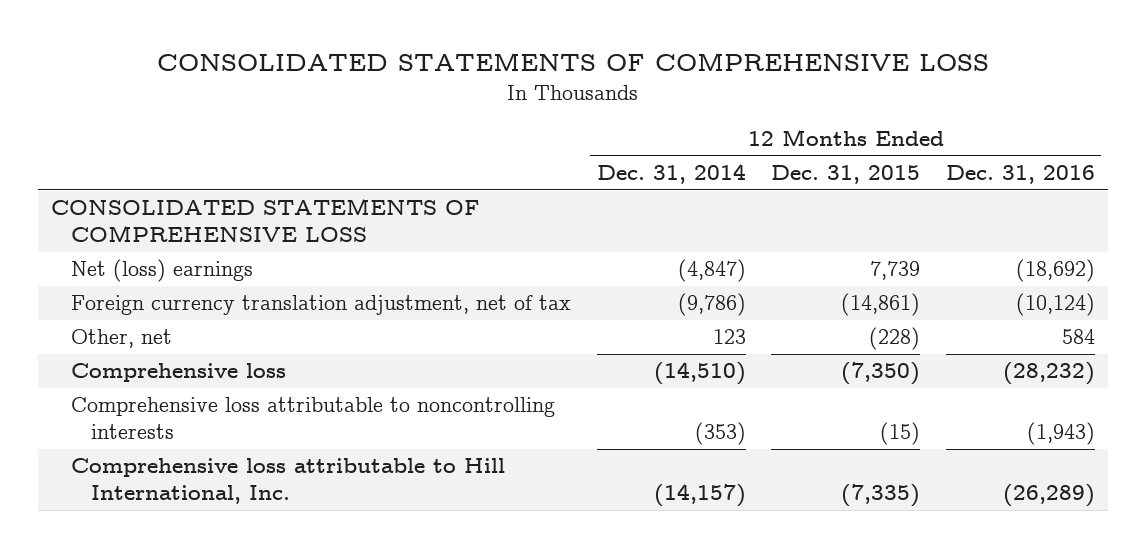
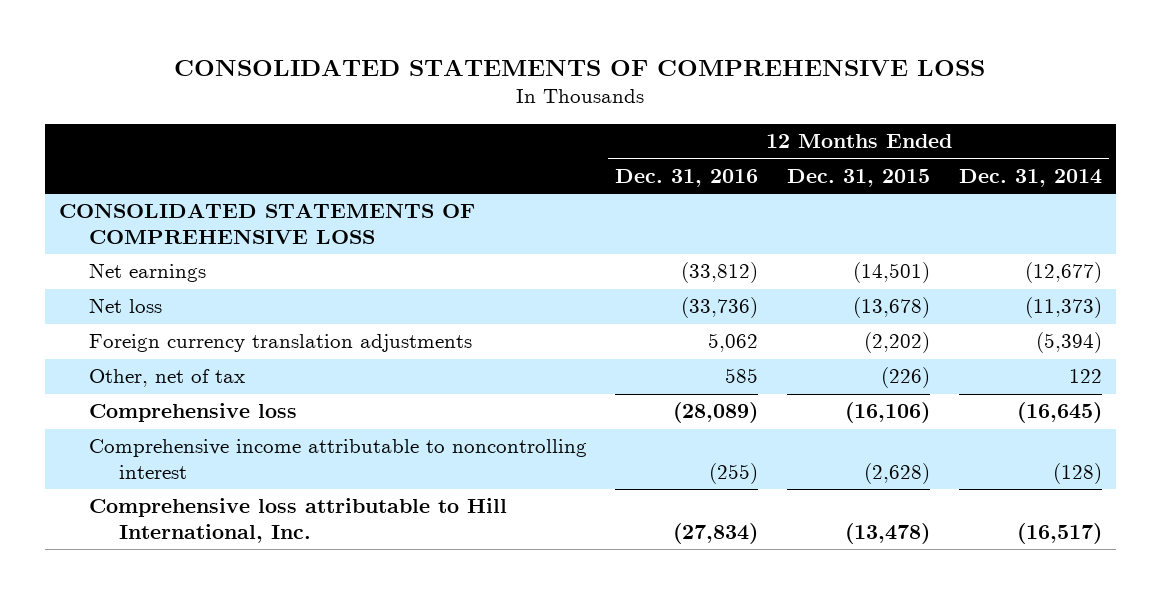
none -> [88,263,206,283] Net earnings
[70,259,253,283] Net (loss) earnings -> [88,298,162,314] Net loss
[677,259,746,283] (4,847) -> [1025,297,1103,319] (11,373)
[870,261,921,281] 7,739 -> [853,297,931,319] (13,678)
[1015,259,1095,283] (18,692) -> [681,297,759,319] (33,736)
[70,295,571,316] Foreign currency translation adjustment, net of tax -> [88,334,472,353] Foreign currency translation adjustments
[677,293,746,317] (9,786) -> [1036,332,1103,354] (5,394)
[841,293,921,317] (14,861) -> [864,332,931,354] (2,202)
[1015,293,1095,317] (10,124) -> [708,333,759,353] 5,062
[70,329,172,349] Other, net -> [88,369,245,388] Other, net of tax
[712,329,746,345] 123 -> [1069,369,1103,384] 122
[869,327,921,351] (228) -> [881,367,931,389] (226)
[1061,329,1095,345] 584 -> [725,368,759,384] 585
[653,362,746,386] (14,510) -> [1017,402,1103,424] (16,645)
[841,362,921,386] (7,350) -> [845,402,931,424] (16,106)
[1002,362,1095,386] (28,232) -> [673,402,759,424] (28,089)
[70,397,555,440] Comprehensive loss attributable to noncontrolling interests -> [88,439,587,479] Comprehensive income attributable to noncontrolling interest
[694,422,746,446] (353) -> [1053,462,1103,484] (128)
[880,422,921,446] (15) -> [864,462,931,484] (2,628)
[1026,422,1095,446] (1,943) -> [709,462,759,484] (255)
[653,484,746,508] (14,157) -> [1017,522,1103,544] (16,517)
[841,484,921,508] (7,335) -> [845,522,931,544] (13,478)
[1002,484,1095,508] (26,289) -> [673,522,759,544] (27,834)

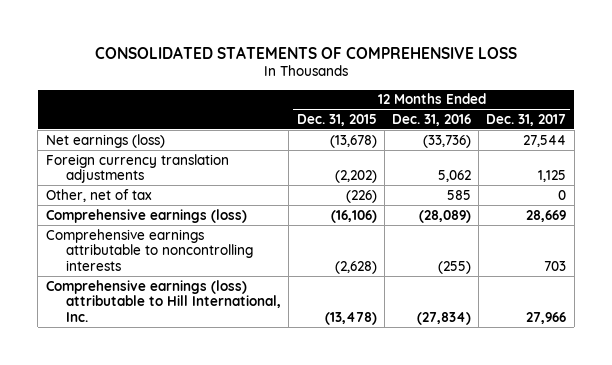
[959,169,1103,188] Dec. 31, 2014 -> none
none -> [486,113,567,126] Dec. 31, 2017
[58,203,475,244] CONSOLIDATED STATEMENTS OF COMPREHENSIVE LOSS -> none
[88,263,206,283] Net earnings -> none
[88,298,162,314] Net loss -> [45,133,165,148] Net earnings (loss)
[88,403,297,423] Comprehensive loss -> [45,208,247,223] Comprehensive earnings (loss)
[88,439,587,479] Comprehensive income attributable to noncontrolling interest -> [45,228,254,271] Comprehensive earnings attributable to noncontrolling interests
[88,498,507,543] Comprehensive loss attributable to Hill International, Inc. -> [45,279,282,322] Comprehensive earnings (loss) attributable to Hill International, Inc.

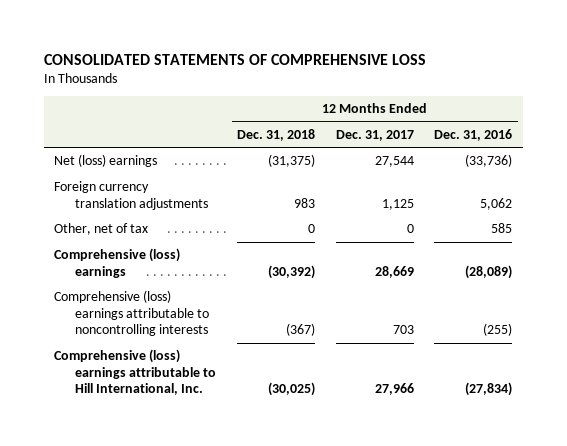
[296,113,377,126] Dec. 31, 2015 -> none
none -> [237,128,316,141] Dec. 31, 2018
[45,133,165,148] Net earnings (loss) -> [54,154,158,168] Net (loss) earnings
[45,208,247,223] Comprehensive earnings (loss) -> [54,248,181,278] Comprehensive (loss) earnings
[45,228,254,271] Comprehensive earnings attributable to noncontrolling interests -> [54,290,210,337] Comprehensive (loss) earnings attributable to noncontrolling interests
[45,279,282,322] Comprehensive earnings (loss) attributable to Hill International, Inc. -> [54,349,217,396] Comprehensive (loss) earnings attributable to Hill International, Inc.

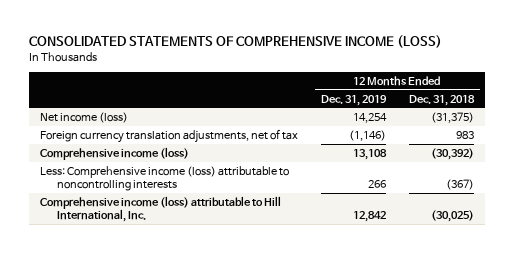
[43,53,426,65] CONSOLIDATED STATEMENTS OF COMPREHENSIVE LOSS -> [28,35,442,49] CONSOLIDATED STATEMENTS OF COMPREHENSIVE INCOME (LOSS)
[335,129,414,141] Dec. 31, 2017 -> none
[434,128,513,141] Dec. 31, 2016 -> none
none -> [321,94,388,106] Dec. 31, 2019
[54,223,149,236] Other, net of tax -> none
[54,154,158,168] Net (loss) earnings -> [40,111,129,123] Net income (loss)
[54,181,209,210] Foreign currency translation adjustments -> [40,128,299,143] Foreign currency translation adjustments, net of tax
[54,248,181,278] Comprehensive (loss) earnings -> [40,146,190,160] Comprehensive income (loss)
[54,290,210,337] Comprehensive (loss) earnings attributable to noncontrolling interests -> [40,165,290,192] Less: Comprehensive income (loss) attributable to noncontrolling interests
[54,349,217,396] Comprehensive (loss) earnings attributable to Hill International, Inc. -> [40,195,282,223] Comprehensive income (loss) attributable to Hill International, Inc.

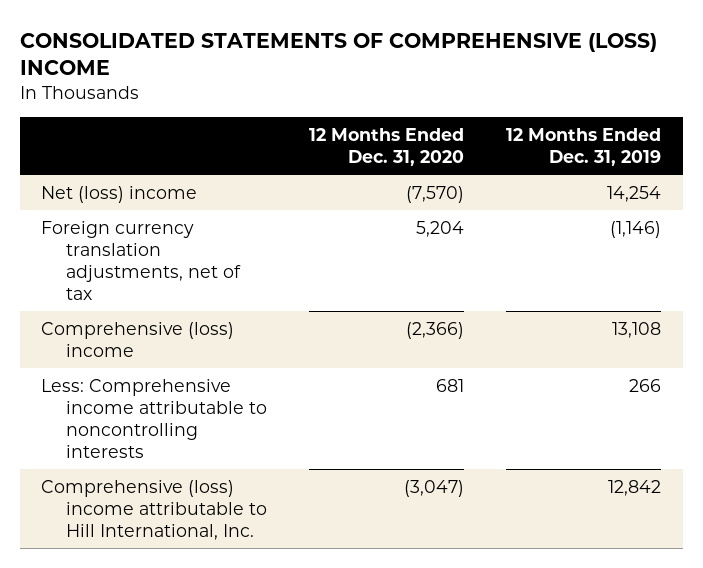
[28,35,442,49] CONSOLIDATED STATEMENTS OF COMPREHENSIVE INCOME (LOSS) -> [20,32,658,76] CONSOLIDATED STATEMENTS OF COMPREHENSIVE (LOSS) INCOME
[408,94,475,106] Dec. 31, 2018 -> none
none -> [309,127,465,166] 12 Months Ended Dec. 31, 2020
[40,111,129,123] Net income (loss) -> [41,185,198,203] Net (loss) income
[40,146,190,160] Comprehensive income (loss) -> [41,321,235,357] Comprehensive (loss) income
[40,165,290,192] Less: Comprehensive income (loss) attributable to noncontrolling interests -> [41,378,268,458] Less: Comprehensive income attributable to noncontrolling interests
[40,195,282,223] Comprehensive income (loss) attributable to Hill International, Inc. -> [41,479,268,540] Comprehensive (loss) income attributable to Hill International, Inc.

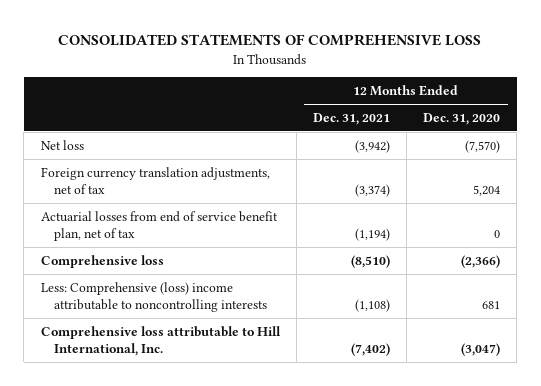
[20,32,658,76] CONSOLIDATED STATEMENTS OF COMPREHENSIVE (LOSS) INCOME -> [58,34,482,47] CONSOLIDATED STATEMENTS OF COMPREHENSIVE LOSS
[506,127,662,166] 12 Months Ended Dec. 31, 2019 -> none
none -> [312,112,390,125] Dec. 31, 2021
[41,185,198,203] Net (loss) income -> [40,139,84,150] Net loss
none -> [40,210,278,241] Actuarial losses from end of service benefit plan, net of tax
[41,321,235,357] Comprehensive (loss) income -> [40,254,164,268] Comprehensive loss
[41,378,268,458] Less: Comprehensive income attributable to noncontrolling interests -> [40,281,268,312] Less: Comprehensive (loss) income attributable to noncontrolling interests
[41,479,268,540] Comprehensive (loss) income attributable to Hill International, Inc. -> [40,325,281,356] Comprehensive loss attributable to Hill International, Inc.

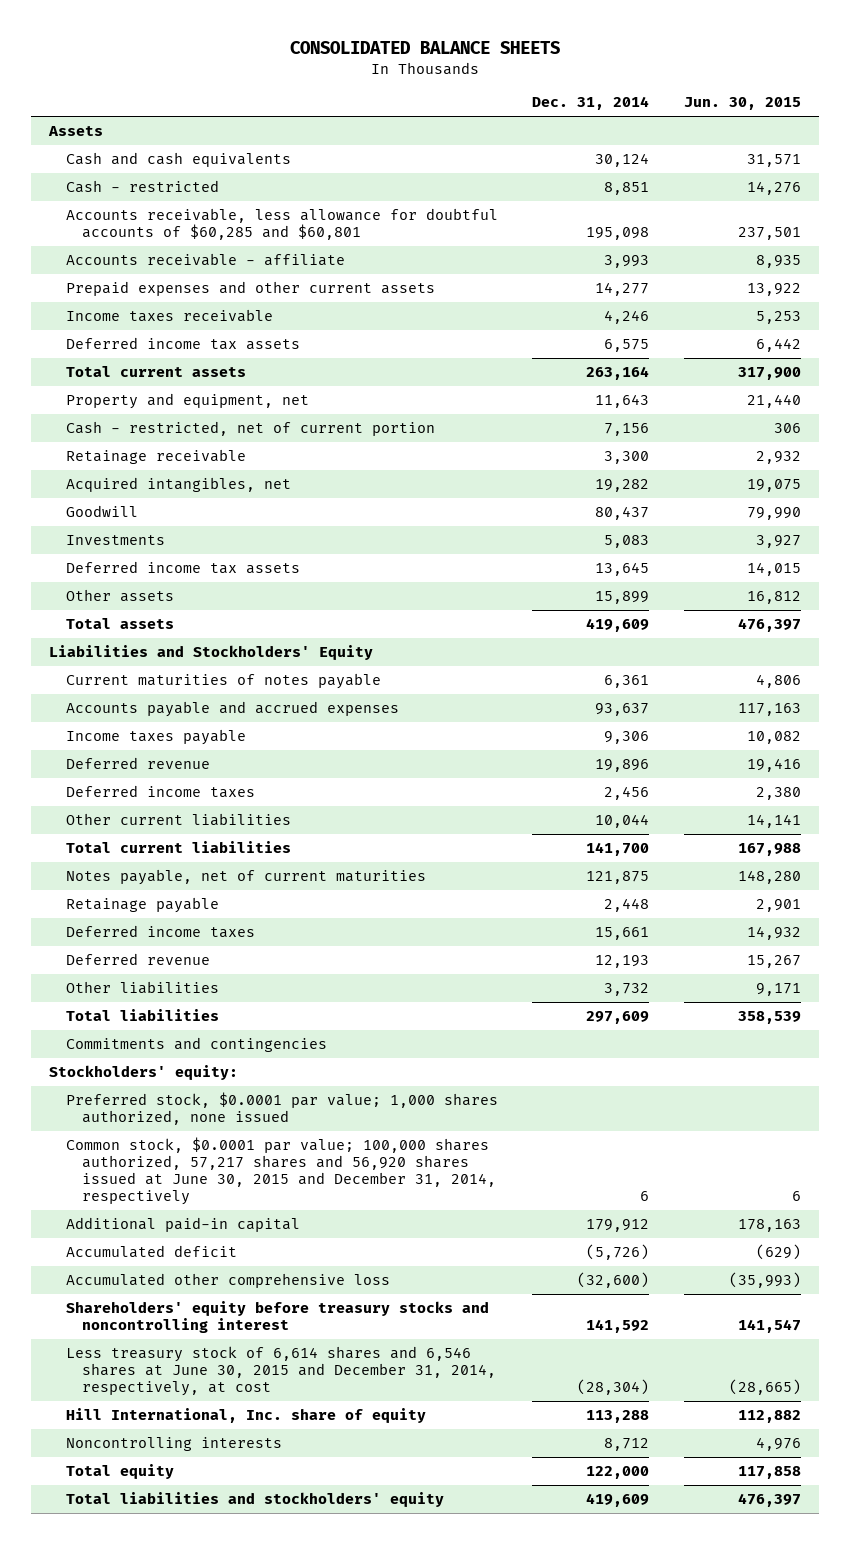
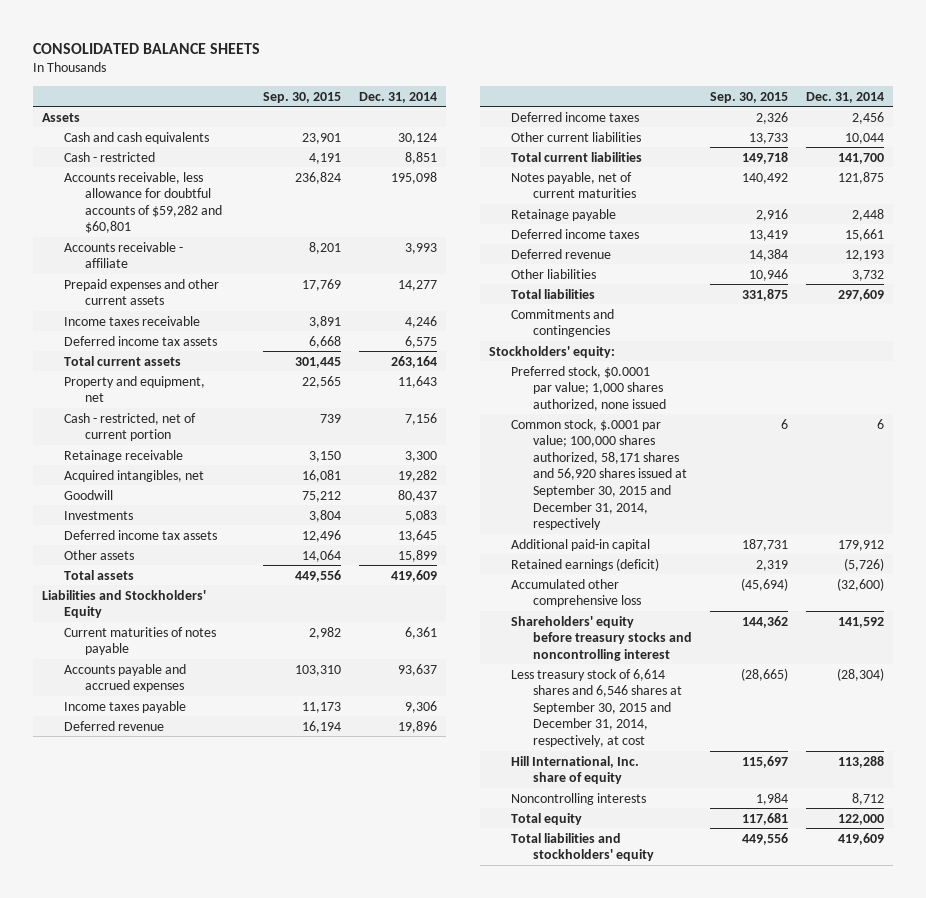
[684,97,802,111] Jun. 30, 2015 -> none
none -> [262,91,341,103] Sep. 30, 2015
[65,208,498,240] Accounts receivable, less allowance for doubtful accounts of $60,285 and $60,801 -> [63,171,223,234] Accounts receivable, less allowance for doubtful accounts of $59,282 and $60,801
[65,1137,497,1205] Common stock, $0.0001 par value; 100,000 shares authorized, 57,217 shares and 56,920 shares issued at June 30, 2015 and December 31, 2014, respectively -> [510,418,687,531] Common stock, $.0001 par value; 100,000 shares authorized, 58,171 shares and 56,920 shares issued at September 30, 2015 and December 31, 2014, respectively
[65,1245,237,1259] Accumulated deficit -> [510,557,659,571] Retained earnings (deficit)
[65,1346,497,1396] Less treasury stock of 6,614 shares and 6,546 shares at June 30, 2015 and December 31, 2014, respectively, at cost -> [510,668,682,748] Less treasury stock of 6,614 shares and 6,546 shares at September 30, 2015 and December 31, 2014, respectively, at cost

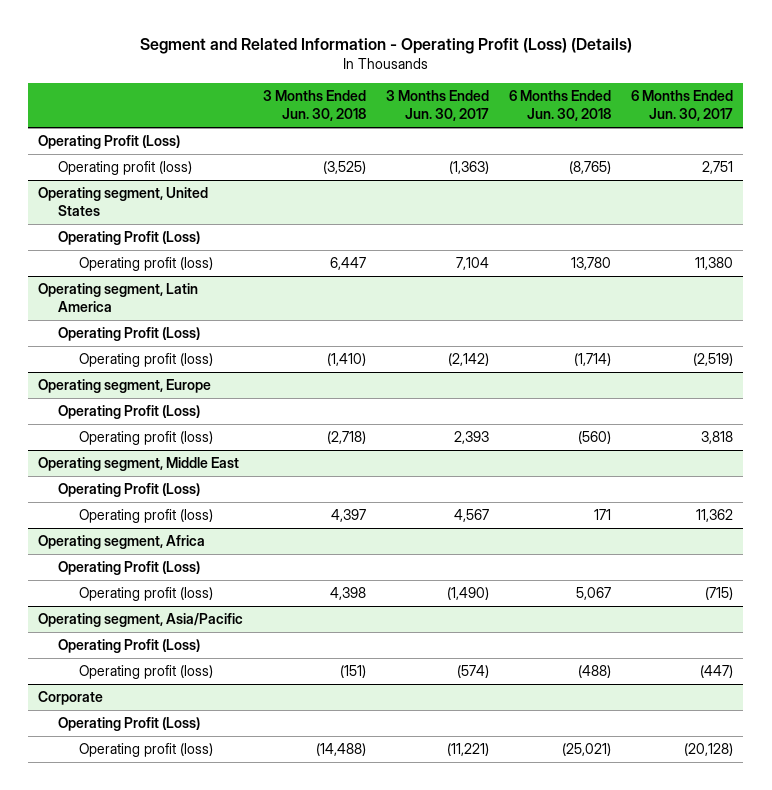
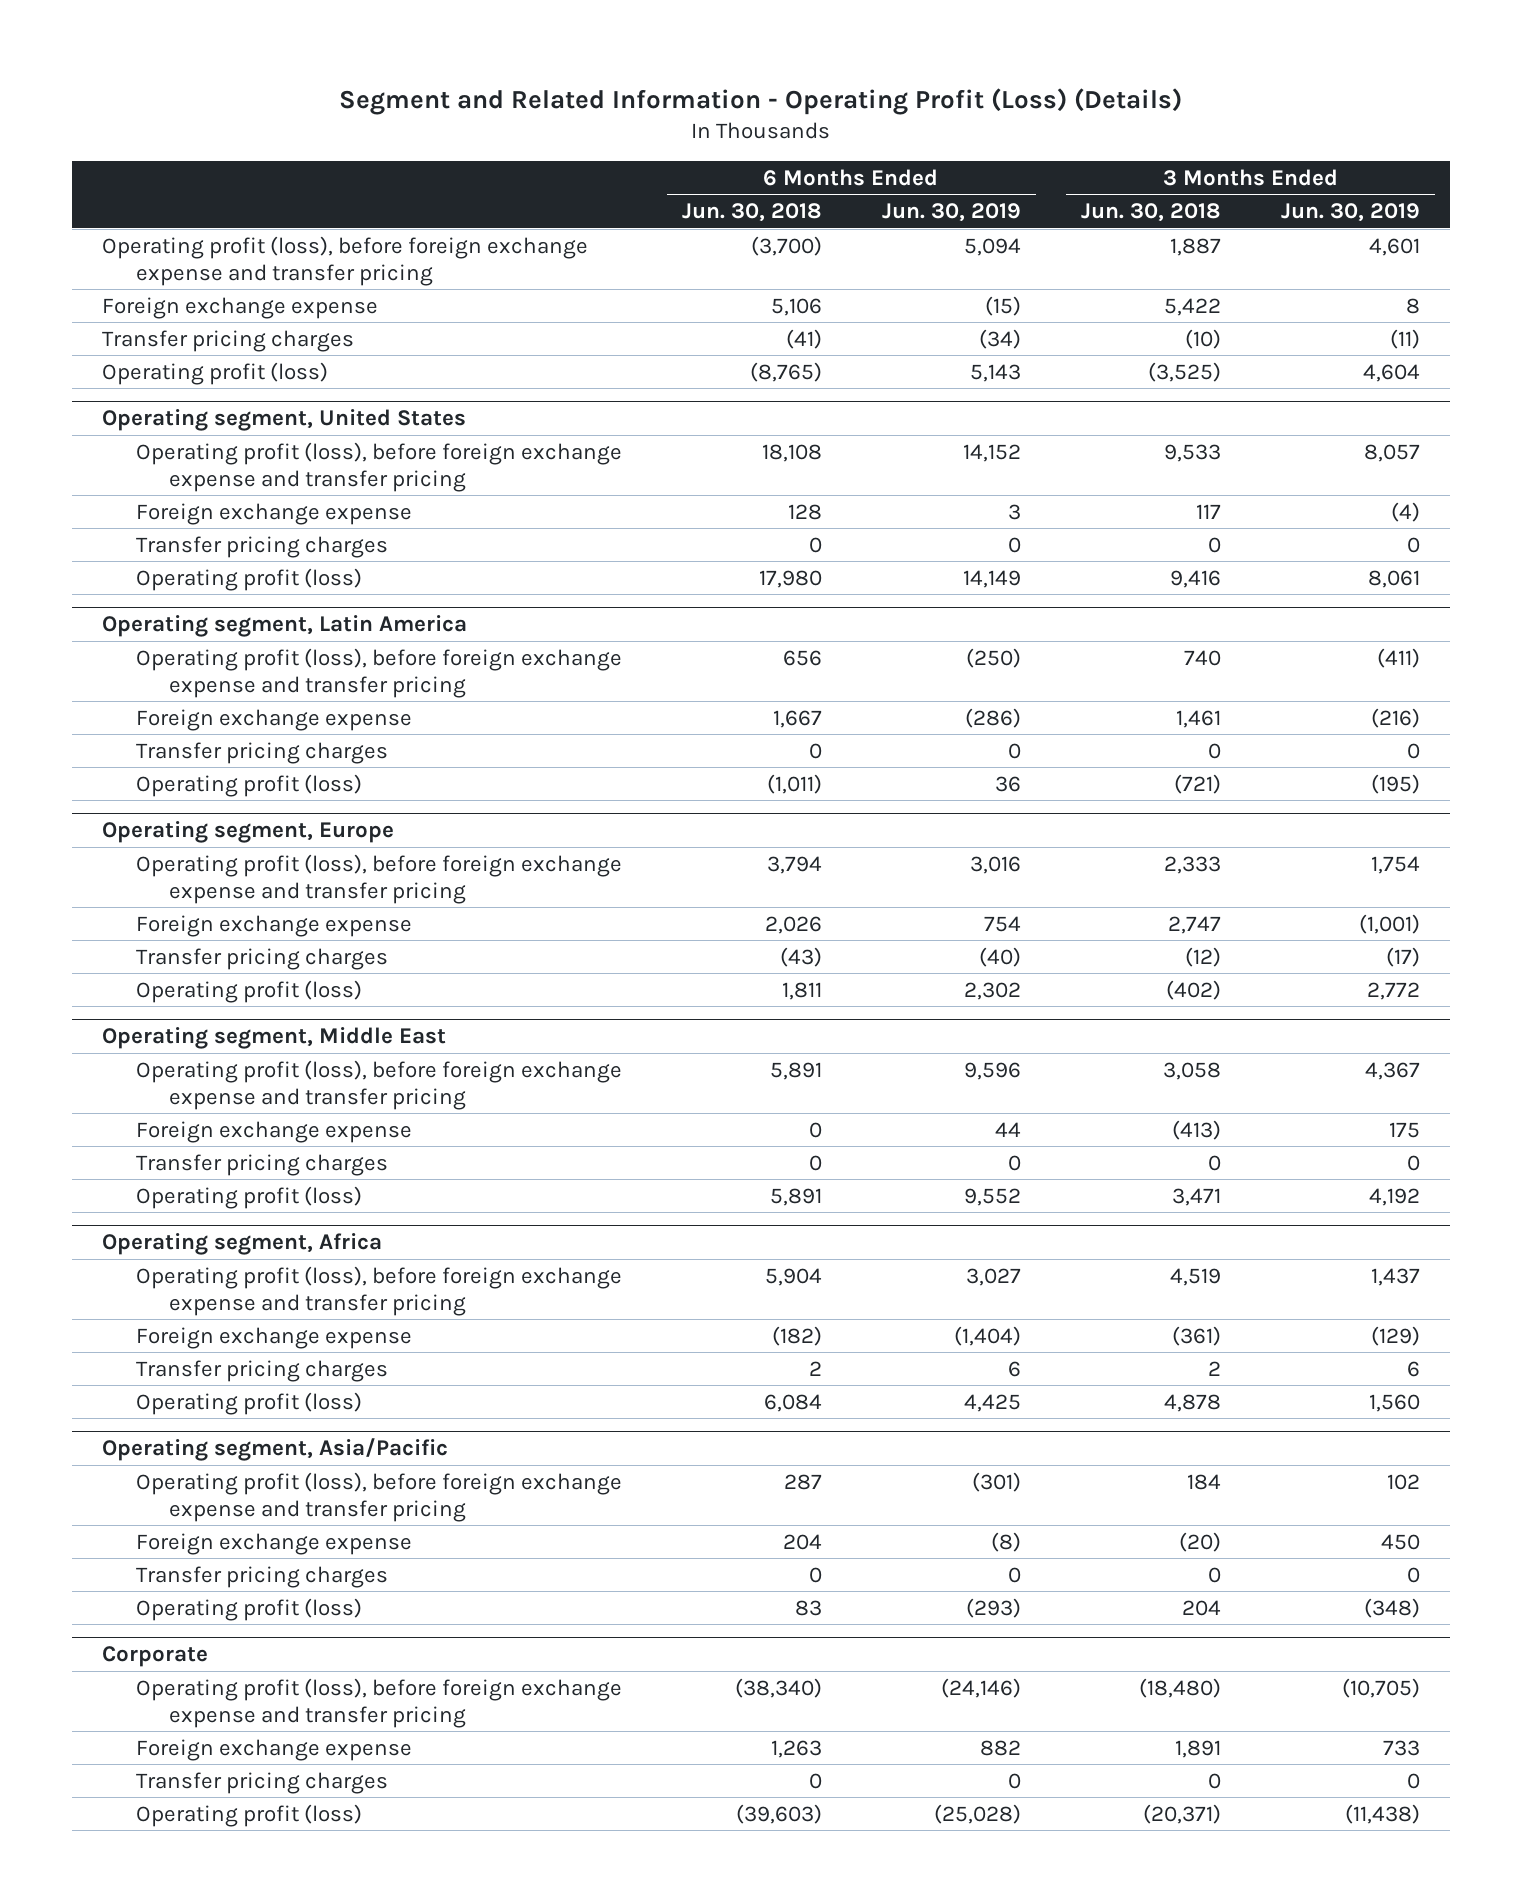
[386,90,490,122] 3 Months Ended Jun. 30, 2017 -> none
[631,90,734,122] 6 Months Ended Jun. 30, 2017 -> none
none -> [882,203,1022,223] Jun. 30, 2019
none -> [1281,203,1421,223] Jun. 30, 2019
[38,135,181,150] Operating Profit (Loss) -> none
none -> [102,235,589,286] Operating profit (loss), before foreign exchange expense and transfer pricing
none -> [102,296,379,319] Foreign exchange expense
none -> [102,329,355,352] Transfer pricing charges
[58,231,201,246] Operating Profit (Loss) -> none
none -> [135,441,622,492] Operating profit (loss), before foreign exchange expense and transfer pricing
none -> [135,502,412,525] Foreign exchange expense
none -> [135,535,388,558] Transfer pricing charges
[330,257,367,271] 6,447 -> [1170,569,1222,588] 9,416
[571,257,612,271] 13,780 -> [758,569,822,588] 17,980
[58,327,201,342] Operating Profit (Loss) -> none
none -> [135,647,622,698] Operating profit (loss), before foreign exchange expense and transfer pricing
none -> [135,708,412,731] Foreign exchange expense
none -> [135,741,388,764] Transfer pricing charges
[327,353,367,367] (1,410) -> [1174,773,1222,794] (721)
[574,353,612,367] (1,714) -> [766,773,822,794] (1,011)
[58,405,201,420] Operating Profit (Loss) -> none
none -> [135,853,622,904] Operating profit (loss), before foreign exchange expense and transfer pricing
none -> [135,914,412,937] Foreign exchange expense
none -> [135,947,388,970] Transfer pricing charges
[327,431,367,445] (2,718) -> [1166,979,1222,1000] (402)
[578,431,612,445] (560) -> [781,981,822,1000] 1,811
[58,483,201,498] Operating Profit (Loss) -> none
none -> [135,1059,622,1110] Operating profit (loss), before foreign exchange expense and transfer pricing
none -> [135,1120,412,1143] Foreign exchange expense
none -> [135,1153,388,1176] Transfer pricing charges
[331,509,367,523] 4,397 -> [1172,1187,1222,1206] 3,471
[594,509,612,521] 171 -> [769,1187,822,1206] 5,891
[58,561,201,576] Operating Profit (Loss) -> none
none -> [135,1265,622,1316] Operating profit (loss), before foreign exchange expense and transfer pricing
none -> [135,1326,412,1349] Foreign exchange expense
none -> [135,1359,388,1382] Transfer pricing charges
[330,587,367,601] 4,398 -> [1164,1393,1222,1412] 4,878
[576,587,612,601] 5,067 -> [763,1393,822,1412] 6,084
[58,639,201,654] Operating Profit (Loss) -> none
none -> [135,1471,622,1522] Operating profit (loss), before foreign exchange expense and transfer pricing
none -> [135,1532,412,1555] Foreign exchange expense
none -> [135,1565,388,1588] Transfer pricing charges
[340,665,367,679] (151) -> [1182,1599,1222,1616] 204
[578,665,612,679] (488) -> [794,1599,822,1616] 83
[58,717,201,732] Operating Profit (Loss) -> none
none -> [135,1677,622,1728] Operating profit (loss), before foreign exchange expense and transfer pricing
none -> [135,1738,412,1761] Foreign exchange expense
none -> [135,1771,388,1794] Transfer pricing charges
[316,743,367,757] (14,488) -> [1143,1803,1222,1824] (20,371)
[562,743,612,757] (25,021) -> [735,1803,822,1824] (39,603)

